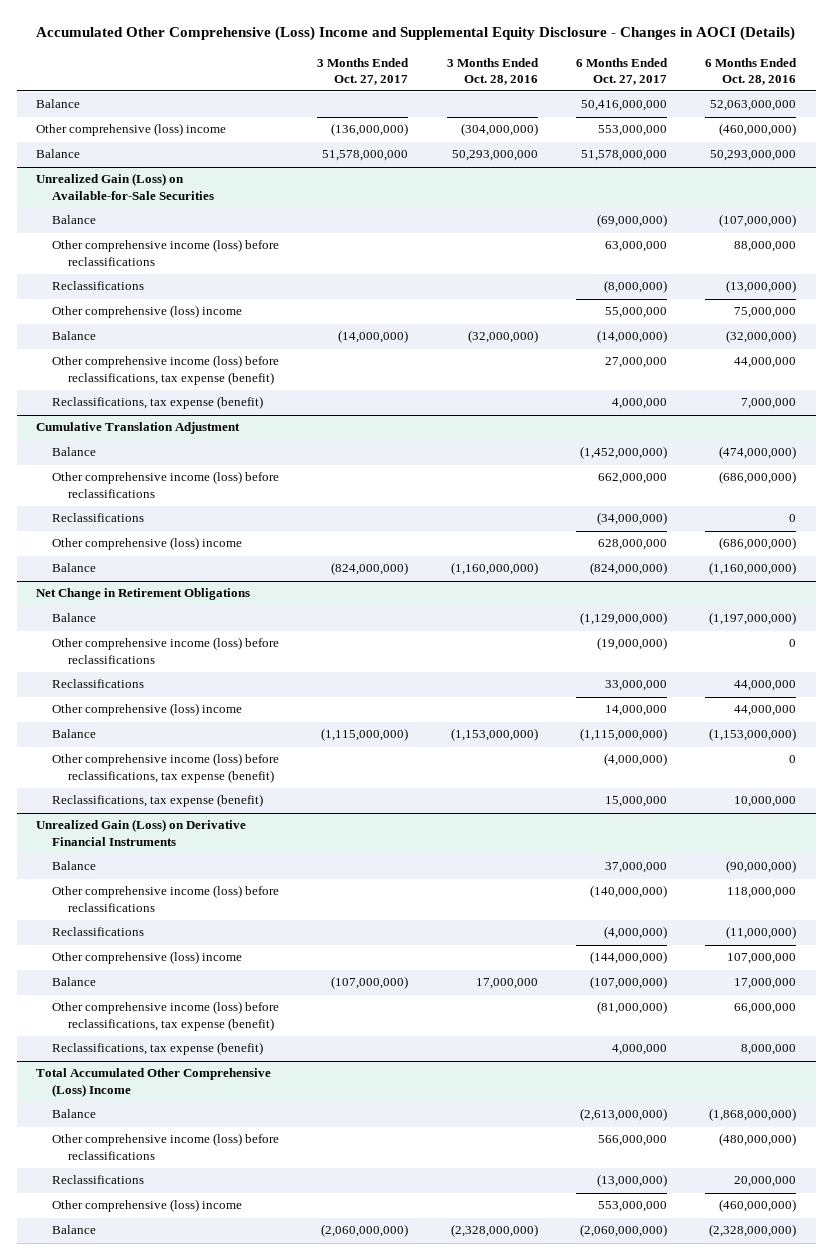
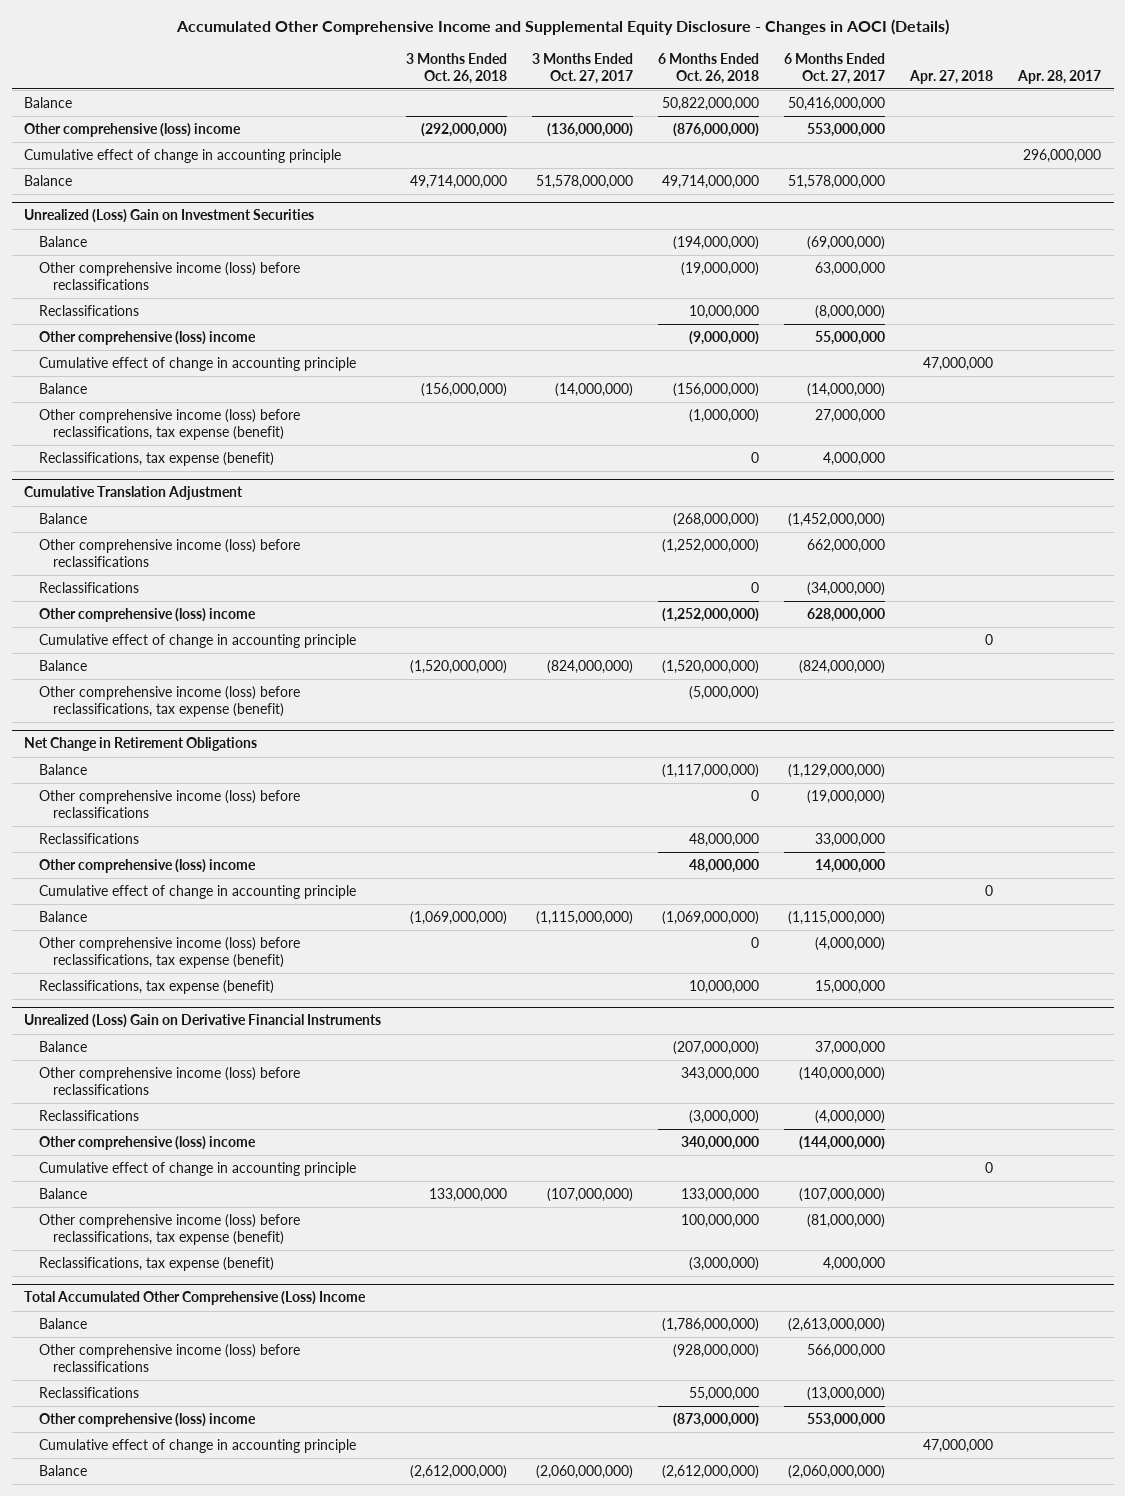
[36,26,796,42] Accumulated Other Comprehensive (Loss) Income and Supplemental Equity Disclosure - Changes in AOCI (Details) -> [175,19,949,36] Accumulated Other Comprehensive Income and Supplemental Equity Disclosure - Changes in AOCI (Details)
[446,57,539,85] 3 Months Ended Oct. 28, 2016 -> none
[705,57,798,85] 6 Months Ended Oct. 28, 2016 -> none
none -> [406,52,508,84] 3 Months Ended Oct. 26, 2018
none -> [658,52,760,84] 6 Months Ended Oct. 26, 2018
none -> [909,69,994,84] Apr. 27, 2018
none -> [1017,69,1102,84] Apr. 28, 2017
none -> [24,149,342,164] Cumulative effect of change in accounting principle
[36,173,214,200] Unrealized Gain (Loss) on Available-for-Sale Securities -> [24,209,315,224] Unrealized (Loss) Gain on Investment Securities
none -> [38,357,356,372] Cumulative effect of change in accounting principle
none -> [38,634,356,649] Cumulative effect of change in accounting principle
none -> [38,686,300,717] Other comprehensive income (loss) before reclassifications, tax expense (benefit)
none -> [38,885,356,900] Cumulative effect of change in accounting principle
[36,819,247,846] Unrealized Gain (Loss) on Derivative Financial Instruments -> [24,1014,382,1029] Unrealized (Loss) Gain on Derivative Financial Instruments
none -> [38,1162,356,1177] Cumulative effect of change in accounting principle
none -> [38,1439,356,1454] Cumulative effect of change in accounting principle

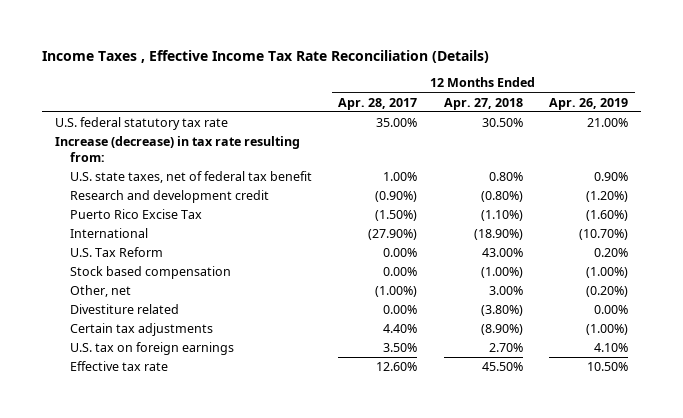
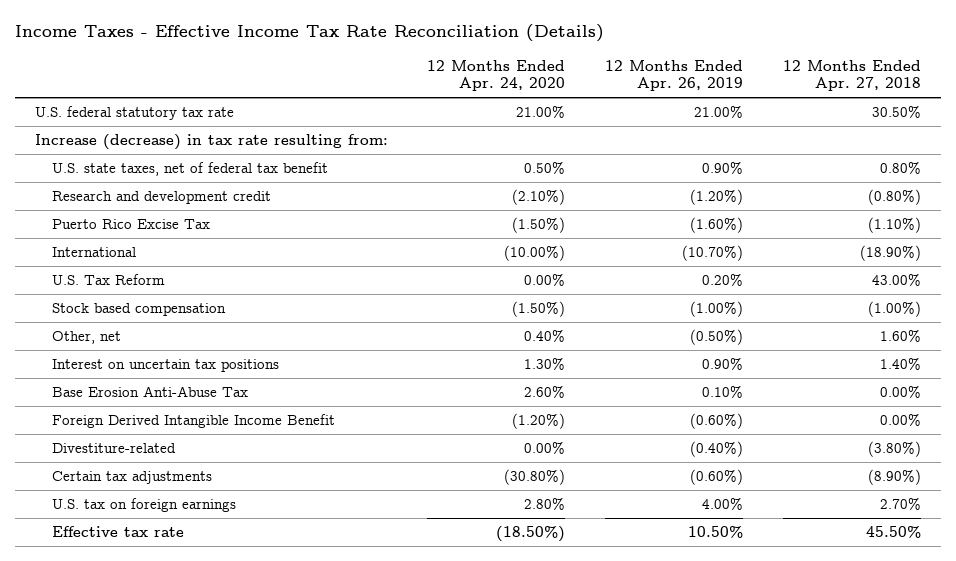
[41,49,489,63] Income Taxes , Effective Income Tax Rate Reconciliation (Details) -> [14,24,604,43] Income Taxes - Effective Income Tax Rate Reconciliation (Details)
[338,97,418,110] Apr. 28, 2017 -> none
none -> [427,60,566,92] 12 Months Ended Apr. 24, 2020
[488,286,523,296] 3.00% -> [880,329,922,343] 1.60%
[586,286,629,298] (0.20%) -> [690,329,744,346] (0.50%)
none -> [51,359,279,373] Interest on uncertain tax positions
none -> [51,386,248,398] Base Erosion Anti-Abuse Tax
none -> [51,414,335,429] Foreign Derived Intangible Income Benefit
[70,304,180,315] Divestiture related -> [51,443,176,454] Divestiture-related
[594,305,629,315] 0.00% -> [690,441,744,458] (0.40%)
[586,324,629,336] (1.00%) -> [690,469,744,486] (0.60%)
[594,343,629,353] 4.10% -> [702,497,744,511] 4.00%

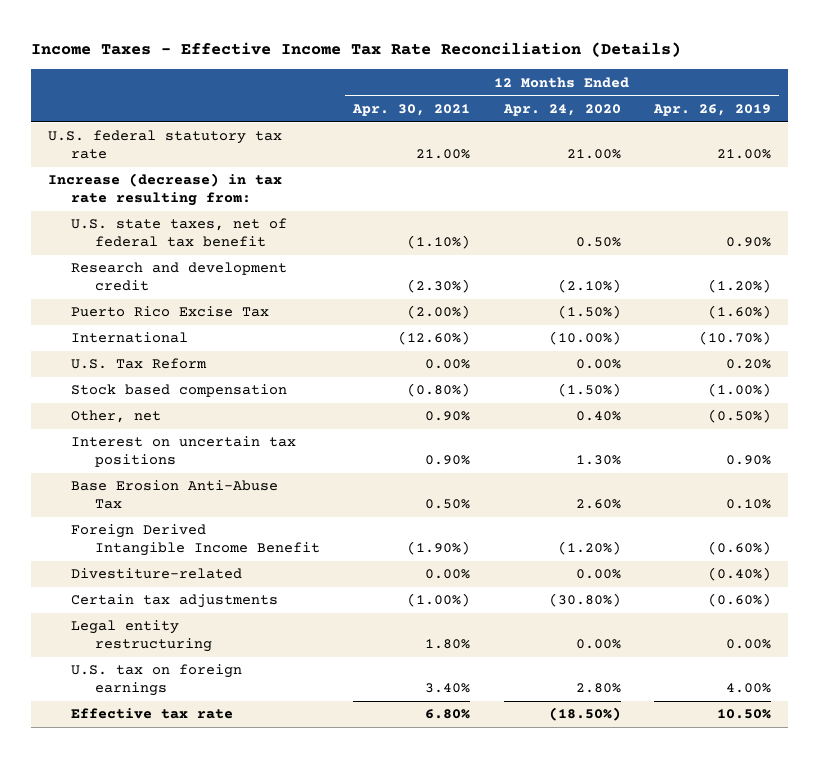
[783,60,922,92] 12 Months Ended Apr. 27, 2018 -> none
none -> [352,103,471,116] Apr. 30, 2021
none -> [71,620,212,653] Legal entity restructuring

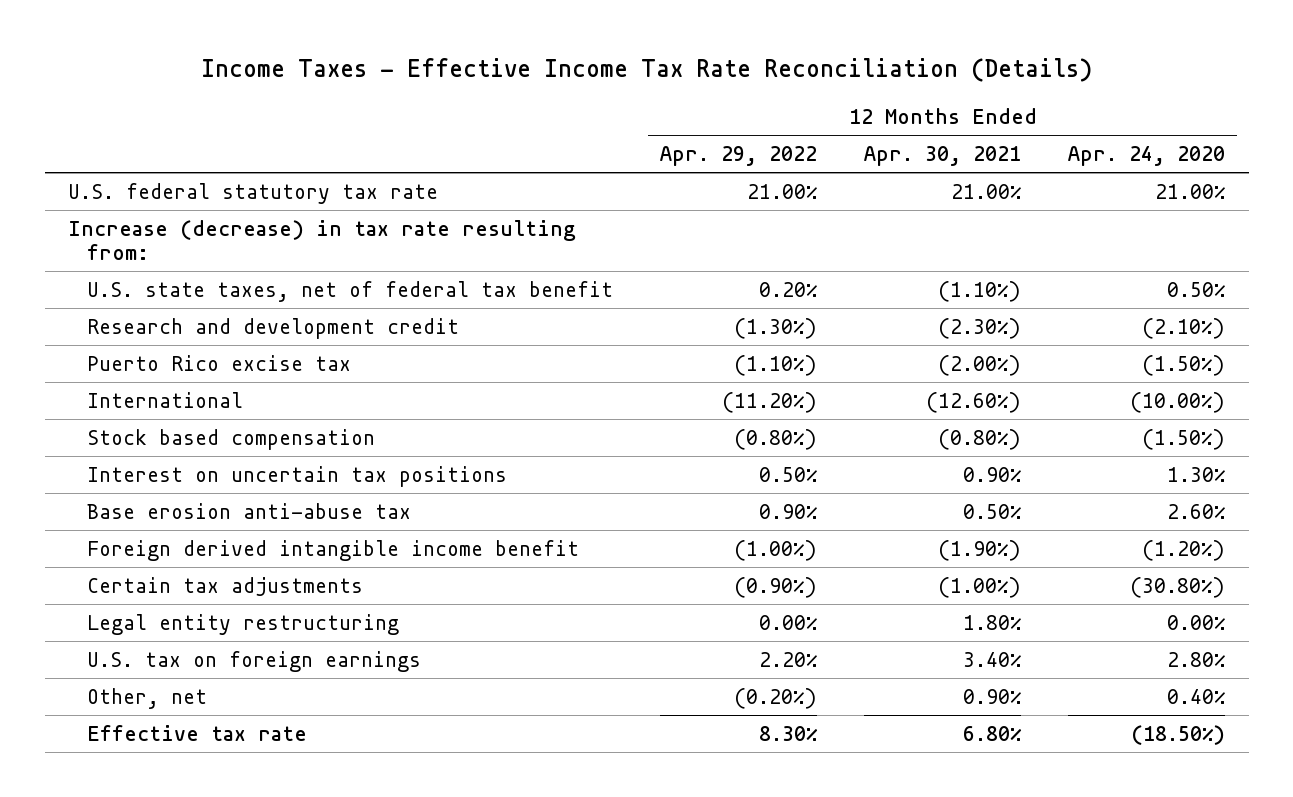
[652,103,771,116] Apr. 26, 2019 -> none
none -> [660,145,818,166] Apr. 29, 2022
[71,306,270,318] Puerto Rico Excise Tax -> [87,354,352,371] Puerto Rico excise tax
[71,358,208,370] U.S. Tax Reform -> none
[71,568,243,580] Divestiture-related -> none
[71,480,279,510] Base Erosion Anti-Abuse Tax -> [87,502,412,519] Base erosion anti-abuse tax
[71,524,320,557] Foreign Derived Intangible Income Benefit -> [87,539,580,561] Foreign derived intangible income benefit
[71,410,162,424] Other, net -> [87,687,208,709] Other, net

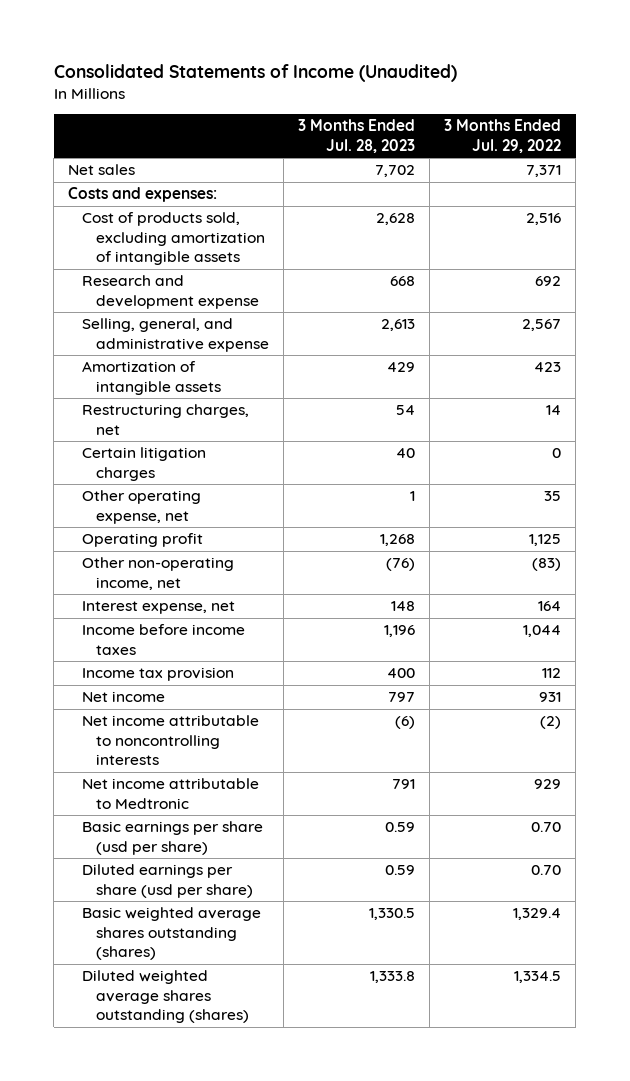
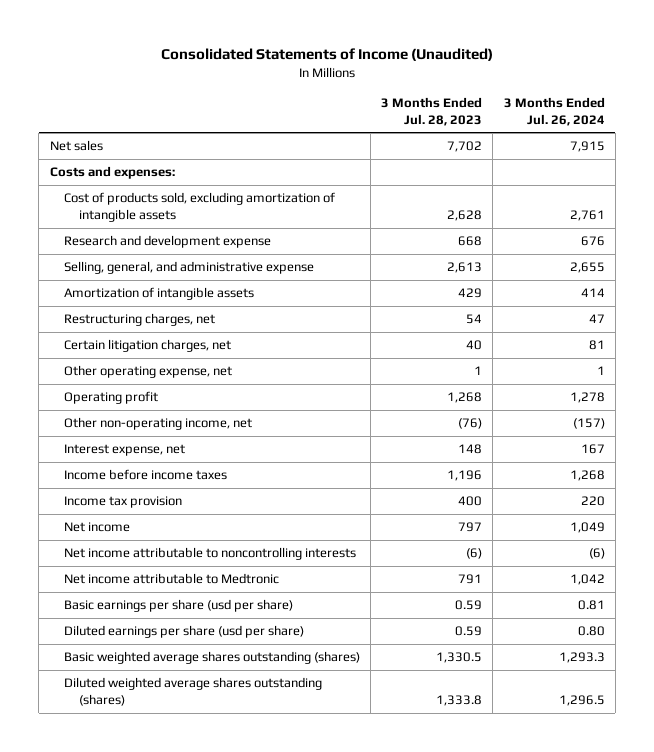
[444,119,562,153] 3 Months Ended Jul. 29, 2022 -> none
none -> [503,96,605,126] 3 Months Ended Jul. 26, 2024
[82,447,207,481] Certain litigation charges -> [64,339,232,353] Certain litigation charges, net

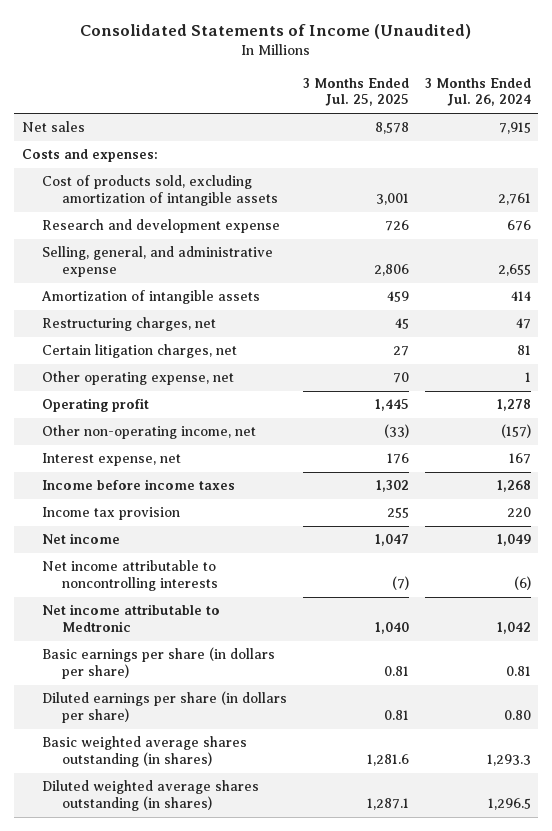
[381,96,483,126] 3 Months Ended Jul. 28, 2023 -> none
none -> [302,77,409,107] 3 Months Ended Jul. 25, 2025
[64,599,294,613] Basic earnings per share (usd per share) -> [41,647,275,680] Basic earnings per share (in dollars per share)
[64,625,305,639] Diluted earnings per share (usd per share) -> [41,691,287,724] Diluted earnings per share (in dollars per share)
[64,651,361,665] Basic weighted average shares outstanding (shares) -> [41,736,247,768] Basic weighted average shares outstanding (in shares)
[64,677,323,707] Diluted weighted average shares outstanding (shares) -> [41,780,259,812] Diluted weighted average shares outstanding (in shares)

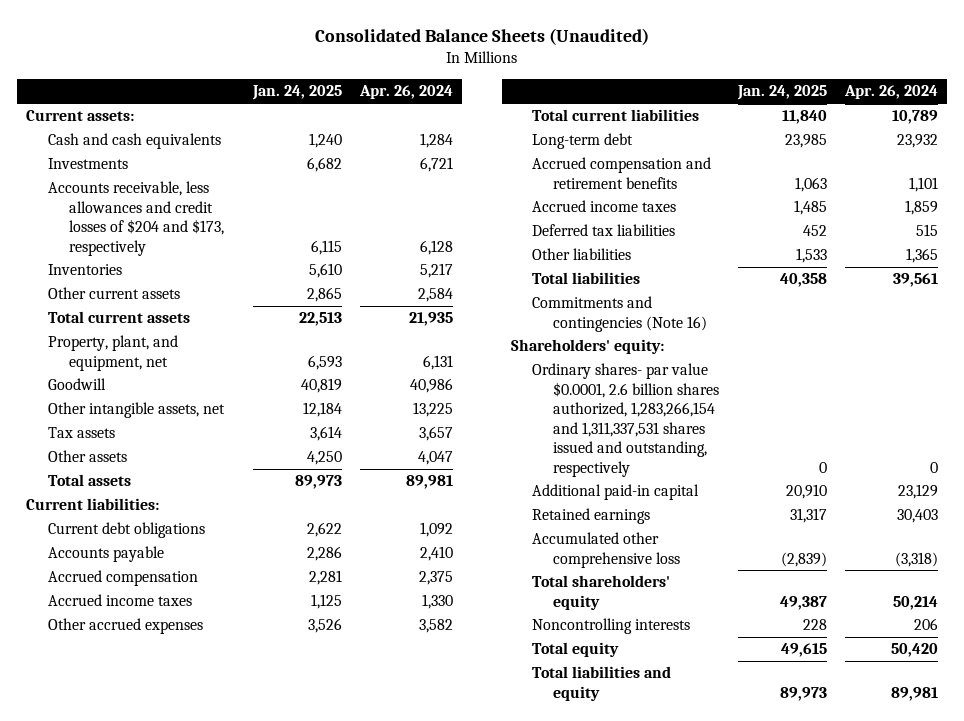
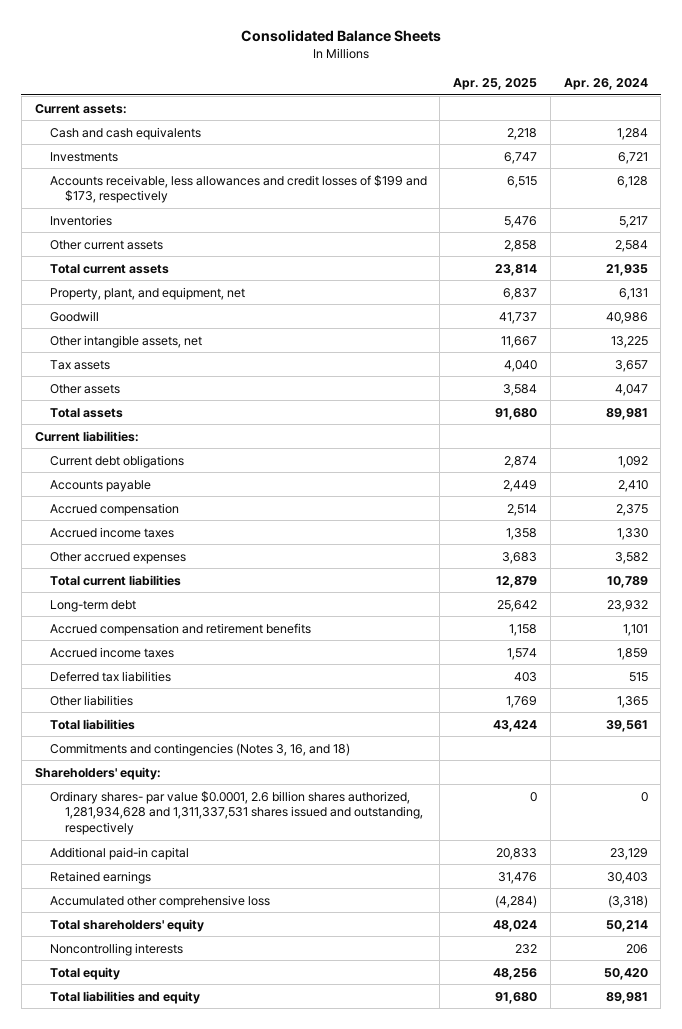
[315,27,650,45] Consolidated Balance Sheets (Unaudited) -> [241,29,442,42] Consolidated Balance Sheets
[251,85,342,101] Jan. 24, 2025 -> none
none -> [453,77,538,90] Apr. 25, 2025
[47,181,224,256] Accounts receivable, less allowances and credit losses of $204 and $173, respectively -> [49,174,427,204] Accounts receivable, less allowances and credit losses of $199 and $173, respectively
[532,296,708,332] Commitments and contingencies (Note 16) -> [49,742,350,756] Commitments and contingencies (Notes 3, 16, and 18)
[532,363,720,477] Ordinary shares- par value $0.0001, 2.6 billion shares authorized, 1,283,266,154 and 1,311,337,531 shares issued and outstanding, respectively -> [49,790,423,835] Ordinary shares- par value $0.0001, 2.6 billion shares authorized, 1,281,934,628 and 1,311,337,531 shares issued and outstanding, respectively

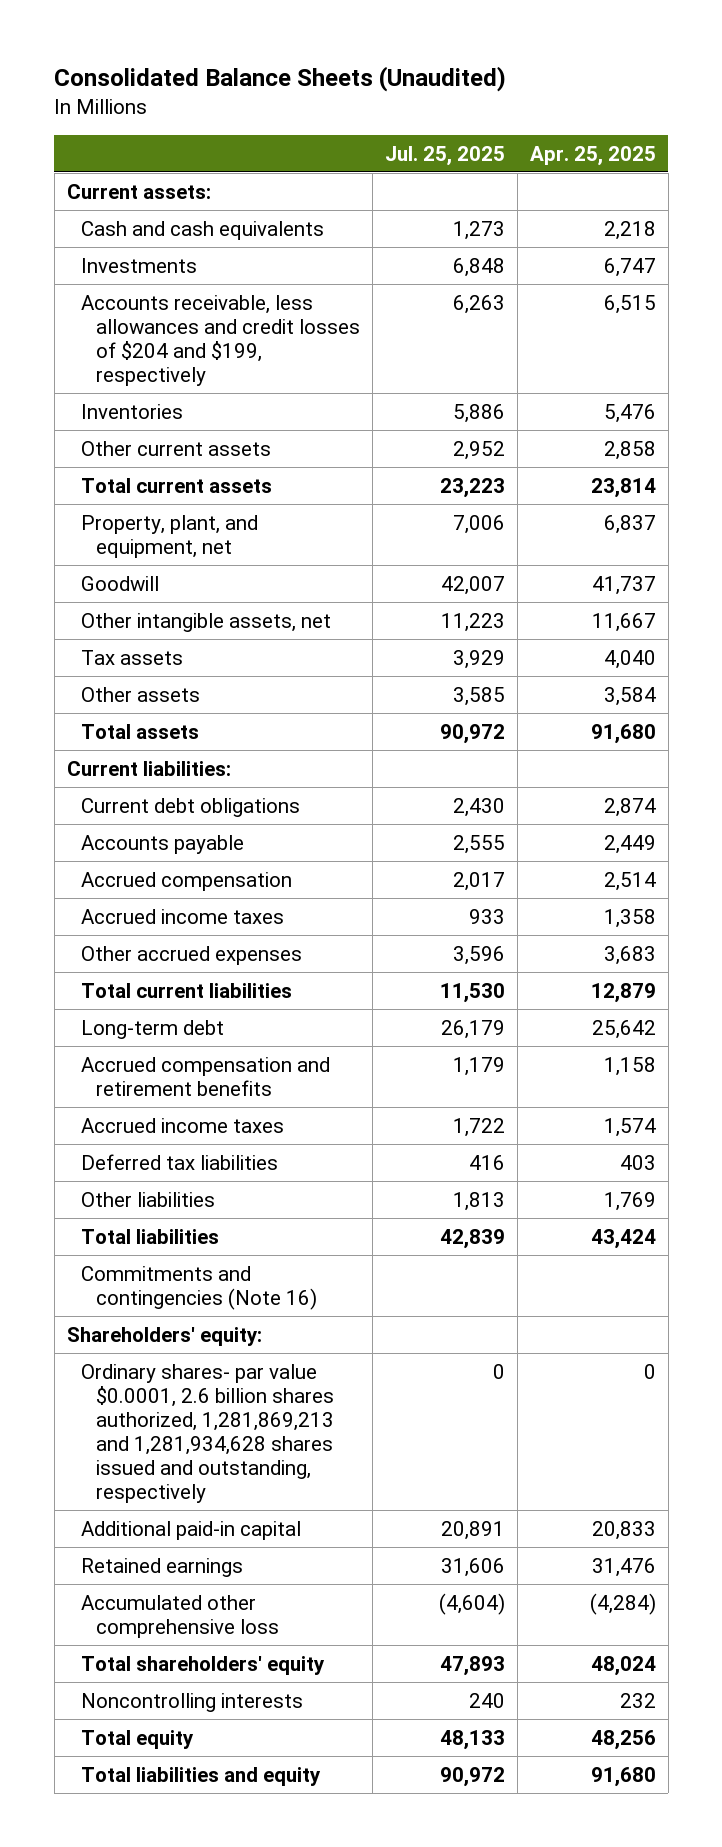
[241,29,442,42] Consolidated Balance Sheets -> [54,66,507,93] Consolidated Balance Sheets (Unaudited)
[563,77,648,90] Apr. 26, 2024 -> none
none -> [384,145,505,166] Jul. 25, 2025
[49,174,427,204] Accounts receivable, less allowances and credit losses of $199 and $173, respectively -> [81,294,360,386] Accounts receivable, less allowances and credit losses of $204 and $199, respectively
[49,742,350,756] Commitments and contingencies (Notes 3, 16, and 18) -> [81,1265,317,1310] Commitments and contingencies (Note 16)
[49,790,423,835] Ordinary shares- par value $0.0001, 2.6 billion shares authorized, 1,281,934,628 and 1,311,337,531 shares issued and outstanding, respectively -> [81,1363,334,1503] Ordinary shares- par value $0.0001, 2.6 billion shares authorized, 1,281,869,213 and 1,281,934,628 shares issued and outstanding, respectively

